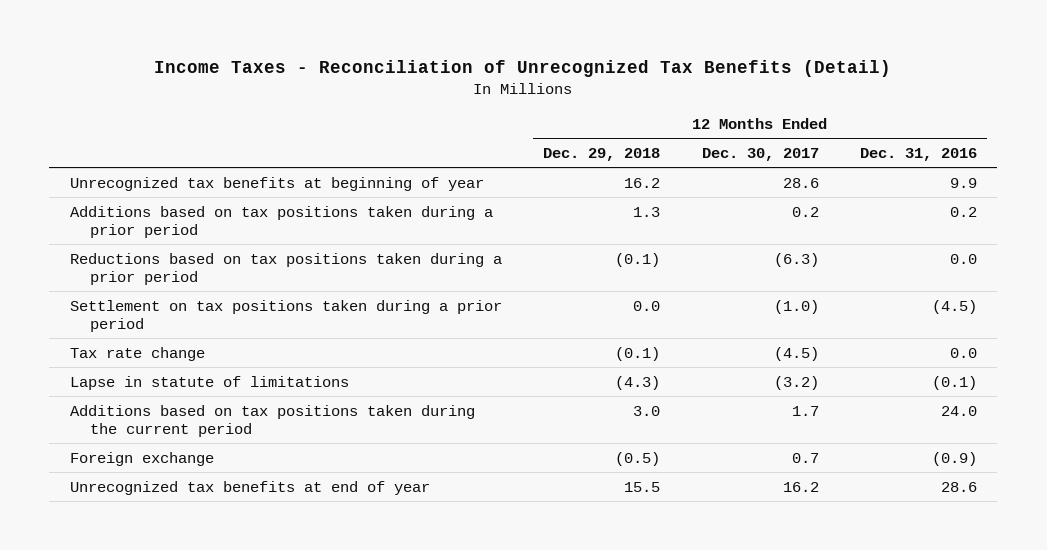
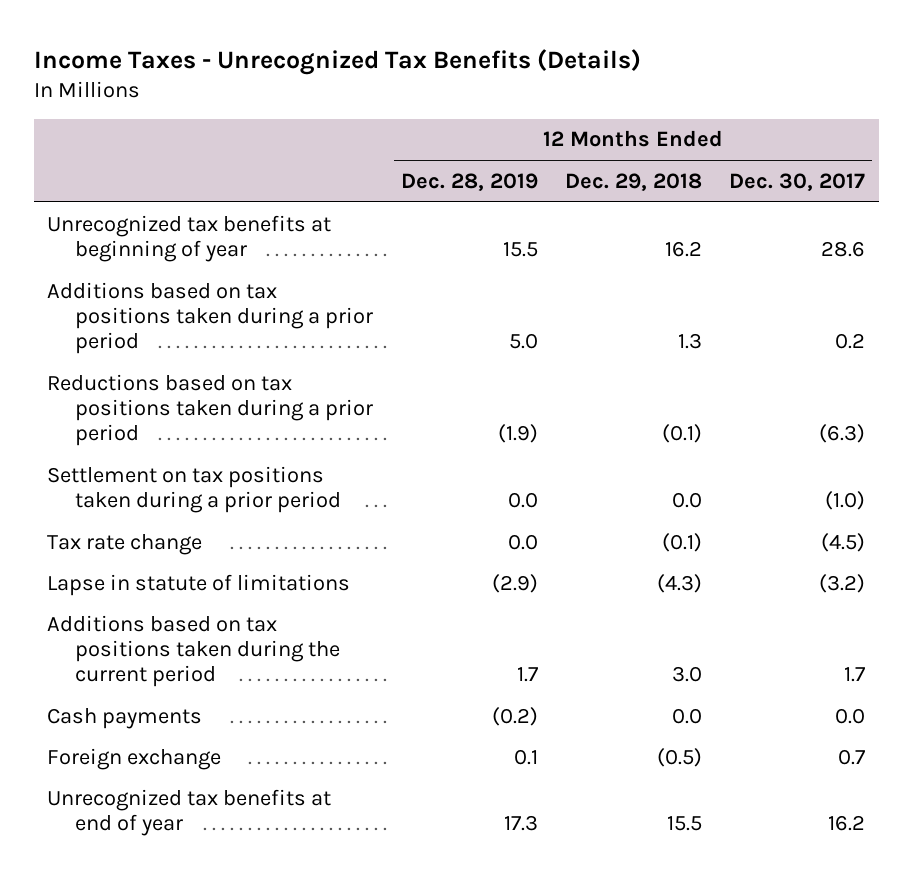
[154,60,892,78] Income Taxes - Reconciliation of Unrecognized Tax Benefits (Detail) -> [33,48,641,75] Income Taxes - Unrecognized Tax Benefits (Details)
[859,147,977,161] Dec. 31, 2016 -> none
none -> [400,172,538,191] Dec. 28, 2019
none -> [47,707,203,729] Cash payments

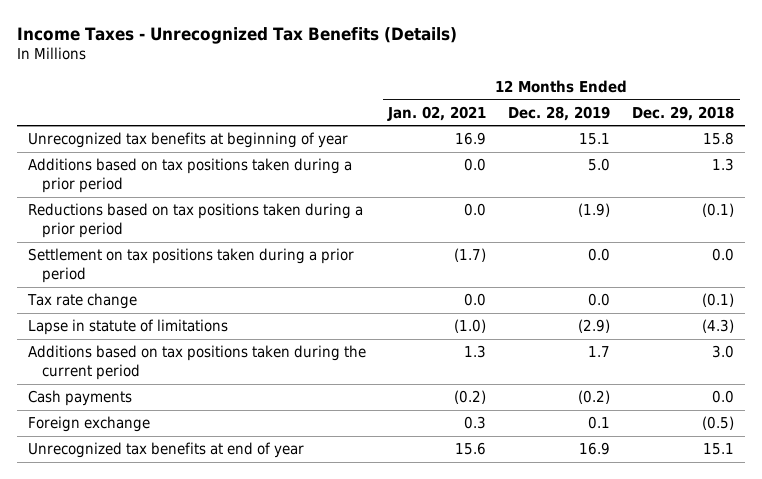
[729,172,866,191] Dec. 30, 2017 -> none
none -> [387,105,487,121] Jan. 02, 2021
[502,241,538,257] 15.5 -> [579,133,611,146] 15.1
[664,240,702,257] 16.2 -> [703,132,735,146] 15.8
[503,814,538,831] 17.3 -> [579,442,611,456] 16.9
[666,815,702,831] 15.5 -> [703,443,735,456] 15.1

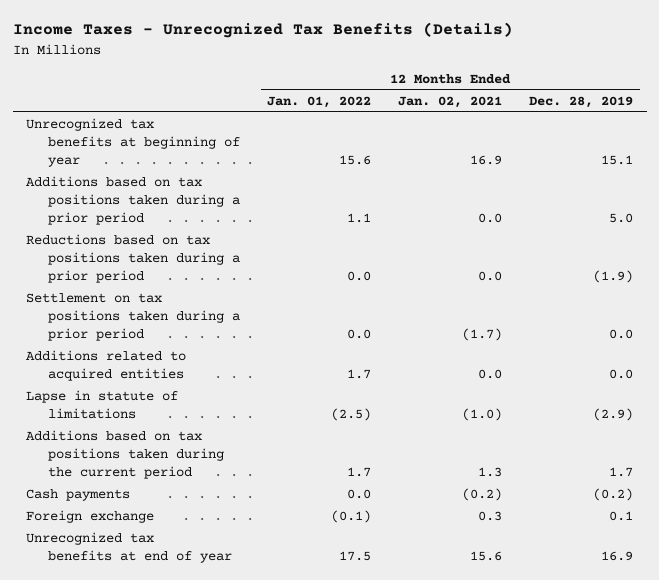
[632,105,735,121] Dec. 29, 2018 -> none
none -> [267,95,372,108] Jan. 01, 2022
[27,293,138,310] Tax rate change -> none
none -> [25,350,186,382] Additions related to acquired entities

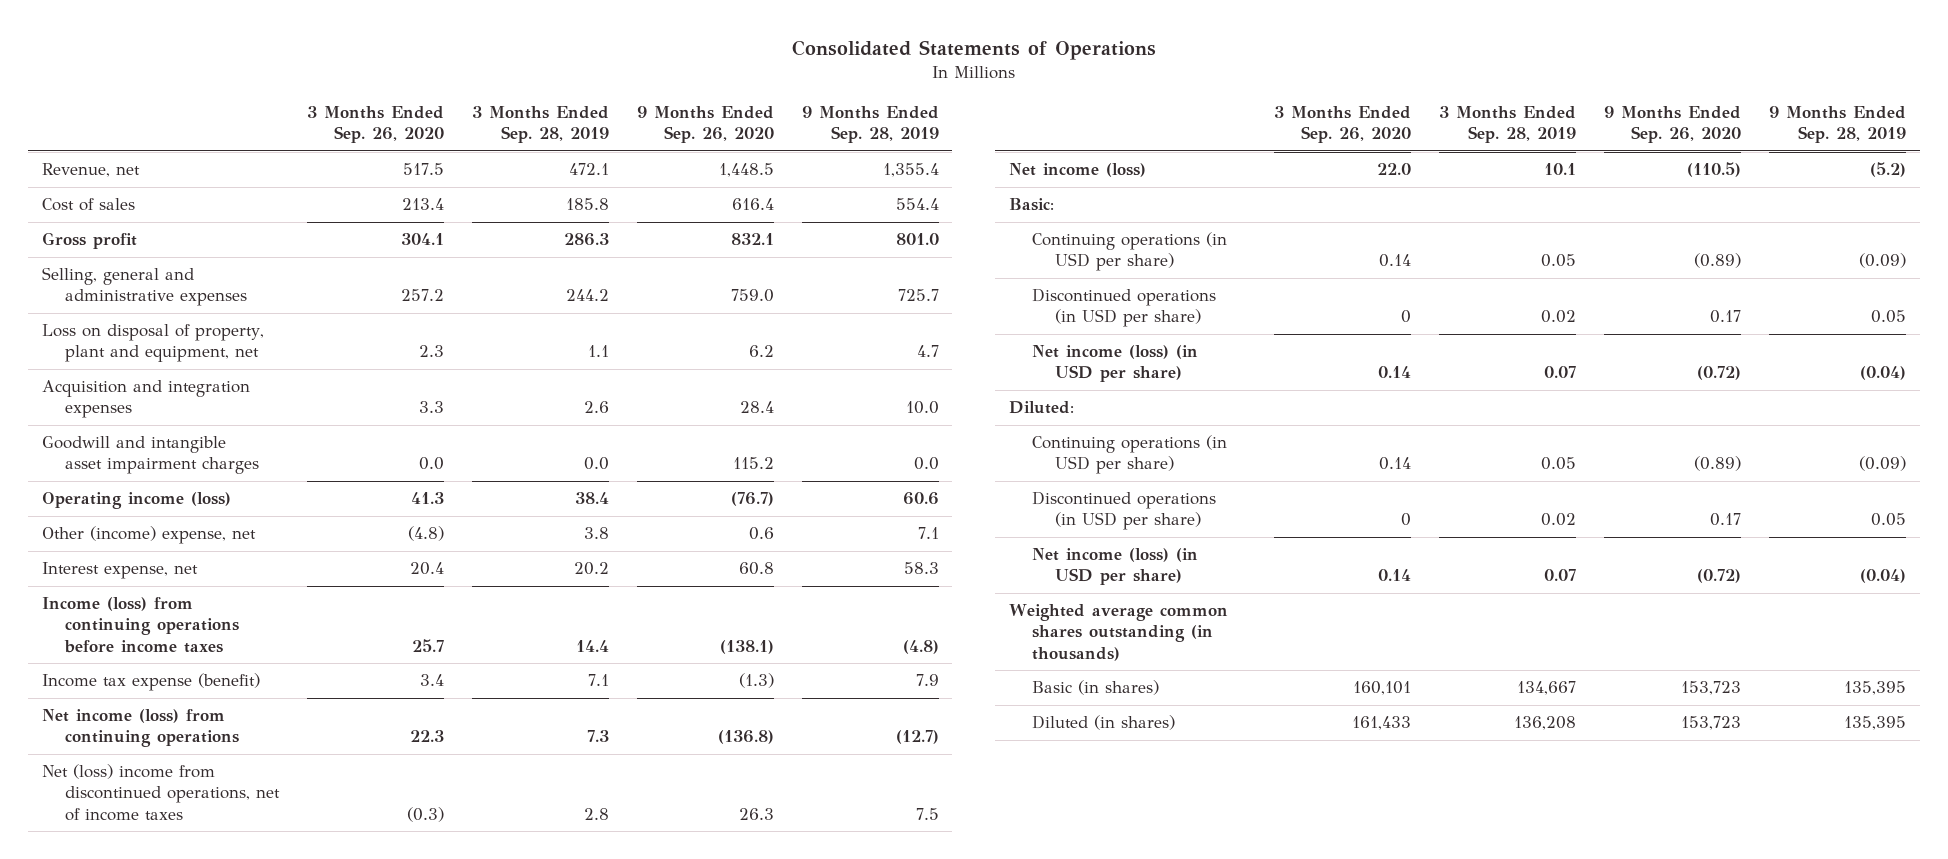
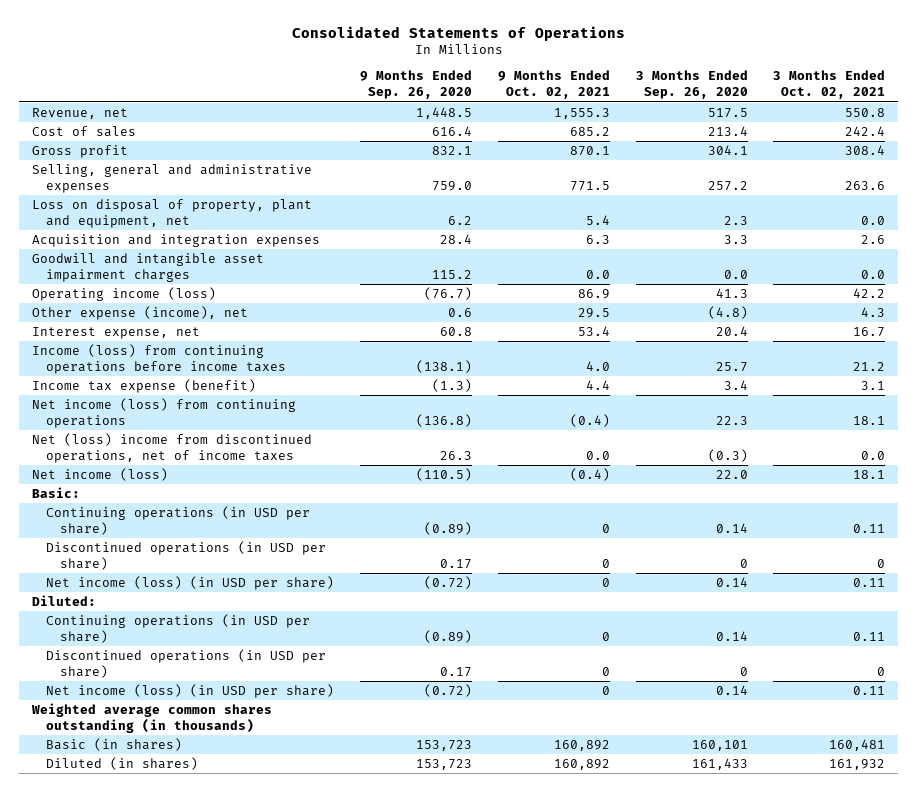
[471,106,609,144] 3 Months Ended Sep. 28, 2019 -> none
[801,106,939,144] 9 Months Ended Sep. 28, 2019 -> none
none -> [497,70,610,100] 9 Months Ended Oct. 02, 2021
none -> [773,70,886,100] 3 Months Ended Oct. 02, 2021
[41,526,256,545] Other (income) expense, net -> [31,305,248,320] Other expense (income), net

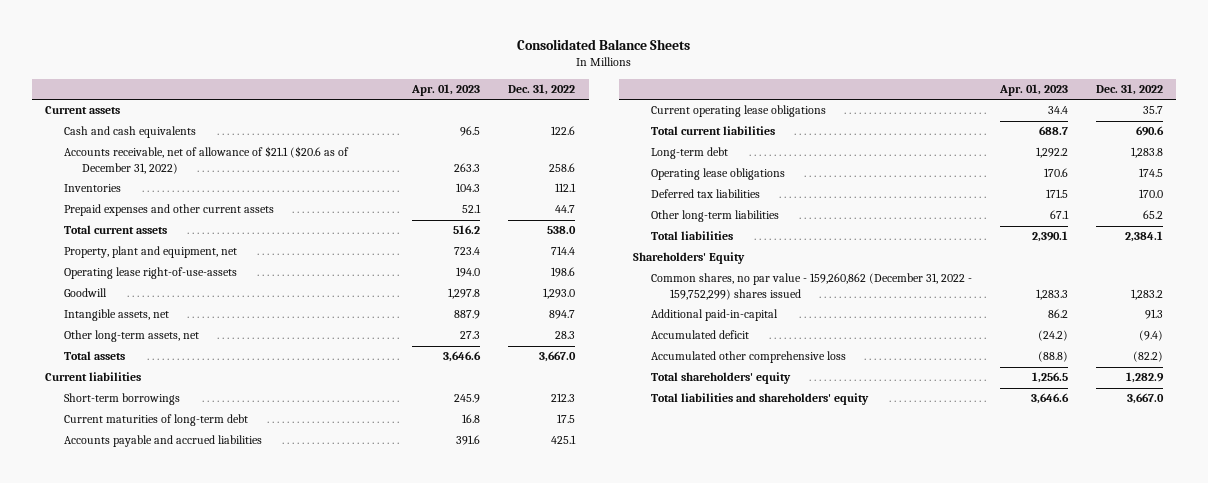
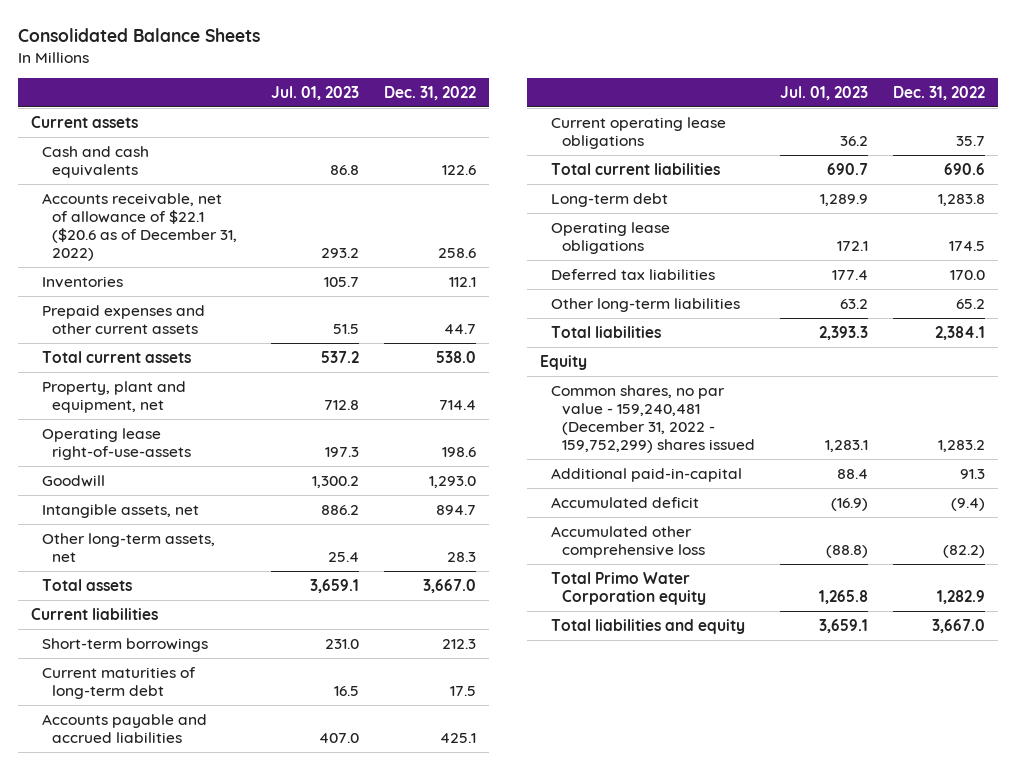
[411,83,481,96] Apr. 01, 2023 -> none
none -> [270,85,359,100] Jul. 01, 2023
[63,146,349,174] Accounts receivable, net of allowance of $21.1 ($20.6 as of December 31, 2022) -> [41,192,238,261] Accounts receivable, net of allowance of $22.1 ($20.6 as of December 31, 2022)
[632,252,745,265] Shareholders' Equity -> [539,354,587,370] Equity
[651,273,973,300] Common shares, no par value - 159,260,862 (December 31, 2022 - 159,752,299) shares issued -> [550,384,755,453] Common shares, no par value - 159,240,481 (December 31, 2022 - 159,752,299) shares issued
[651,372,792,385] Total shareholders' equity -> [550,571,706,605] Total Primo Water Corporation equity
[651,393,870,406] Total liabilities and shareholders' equity -> [550,618,745,634] Total liabilities and equity

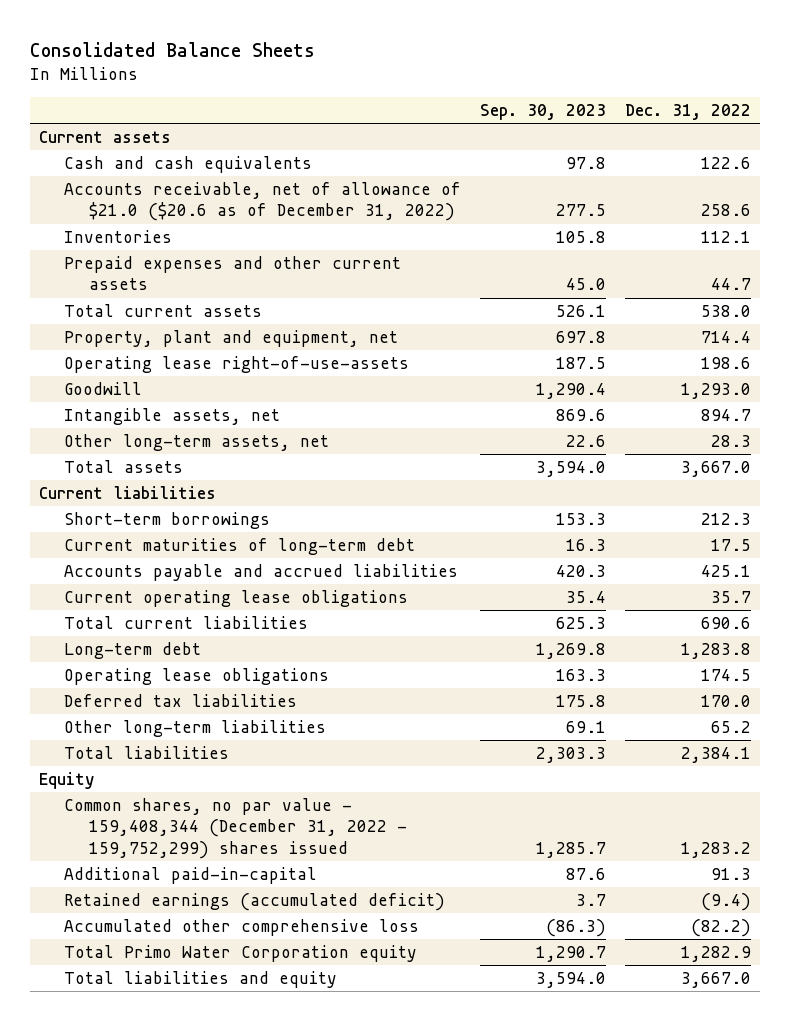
[270,85,359,100] Jul. 01, 2023 -> none
none -> [479,103,606,120] Sep. 30, 2023
[41,192,238,261] Accounts receivable, net of allowance of $22.1 ($20.6 as of December 31, 2022) -> [64,182,462,222] Accounts receivable, net of allowance of $21.0 ($20.6 as of December 31, 2022)
[550,384,755,453] Common shares, no par value - 159,240,481 (December 31, 2022 - 159,752,299) shares issued -> [64,798,408,859] Common shares, no par value - 159,408,344 (December 31, 2022 - 159,752,299) shares issued
[550,496,699,508] Accumulated deficit -> [64,893,446,912] Retained earnings (accumulated deficit)

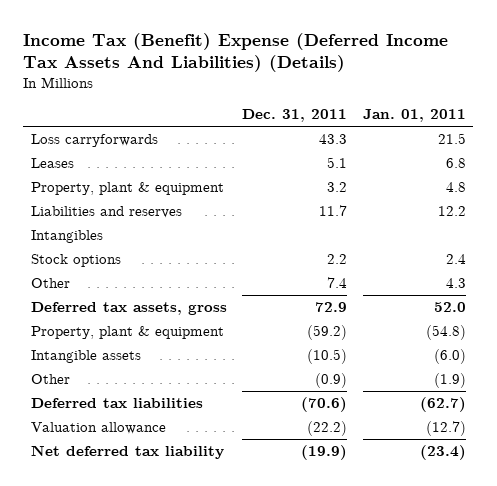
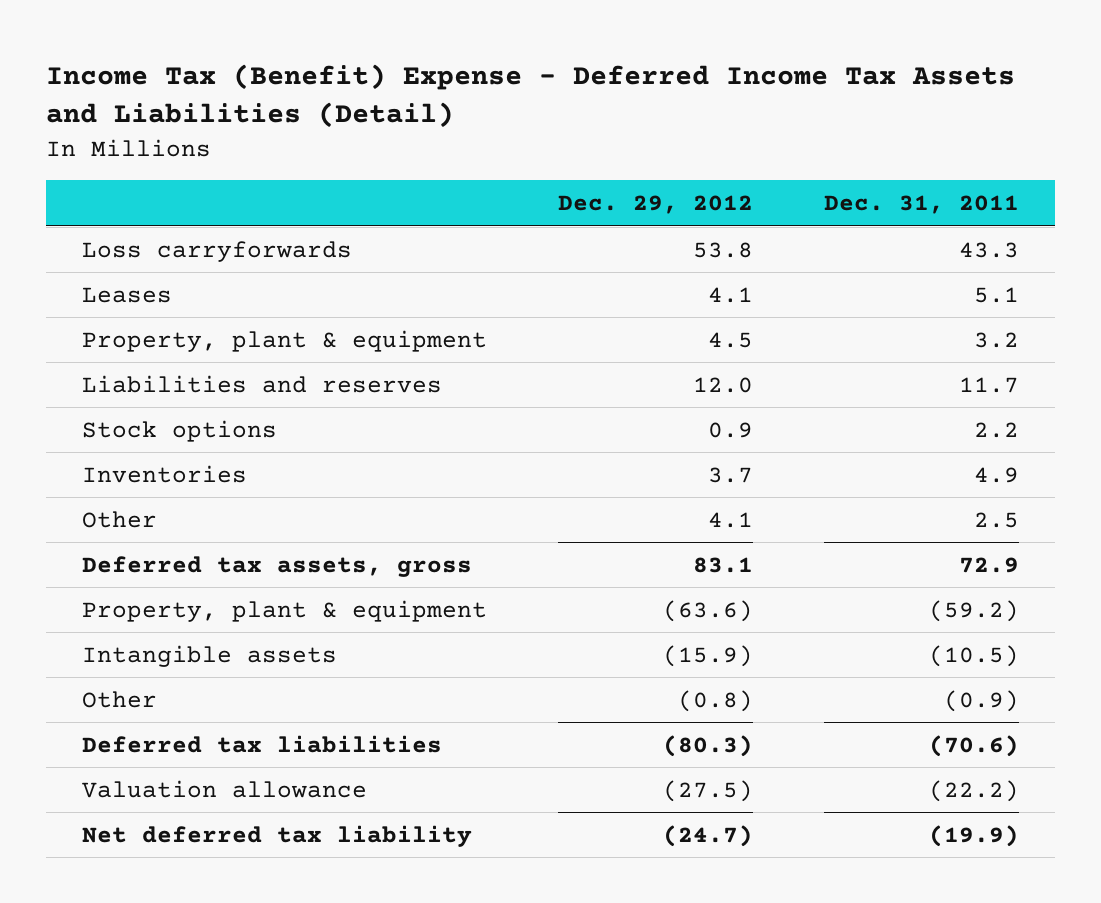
[23,32,449,73] Income Tax (Benefit) Expense (Deferred Income Tax Assets And Liabilities) (Details) -> [45,64,1015,129] Income Tax (Benefit) Expense - Deferred Income Tax Assets and Liabilities (Detail)
[362,109,466,123] Jan. 01, 2011 -> none
none -> [557,195,753,215] Dec. 29, 2012
[30,229,103,243] Intangibles -> none
none -> [81,464,247,483] Inventories
[327,276,348,288] 7.4 -> [974,511,1020,528] 2.5

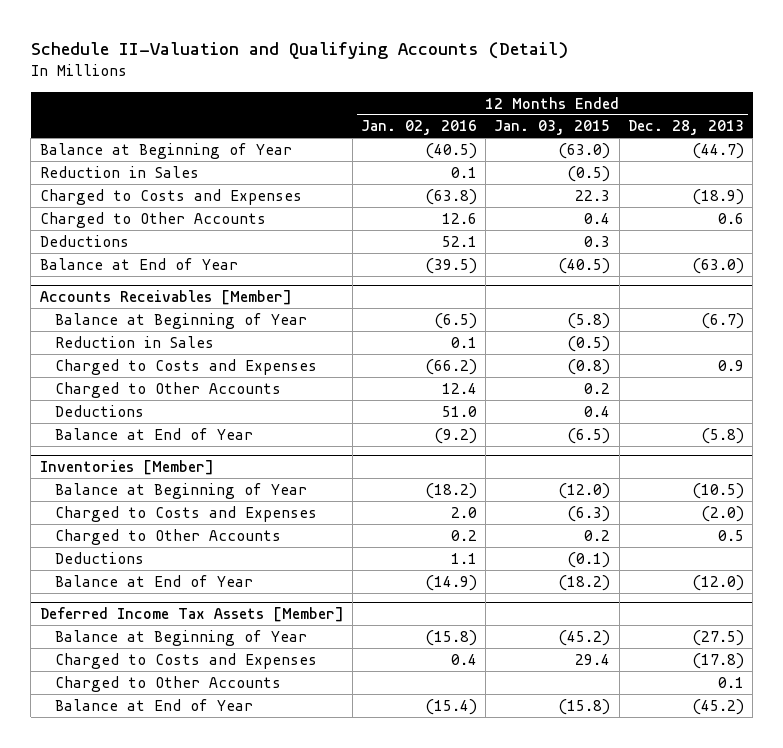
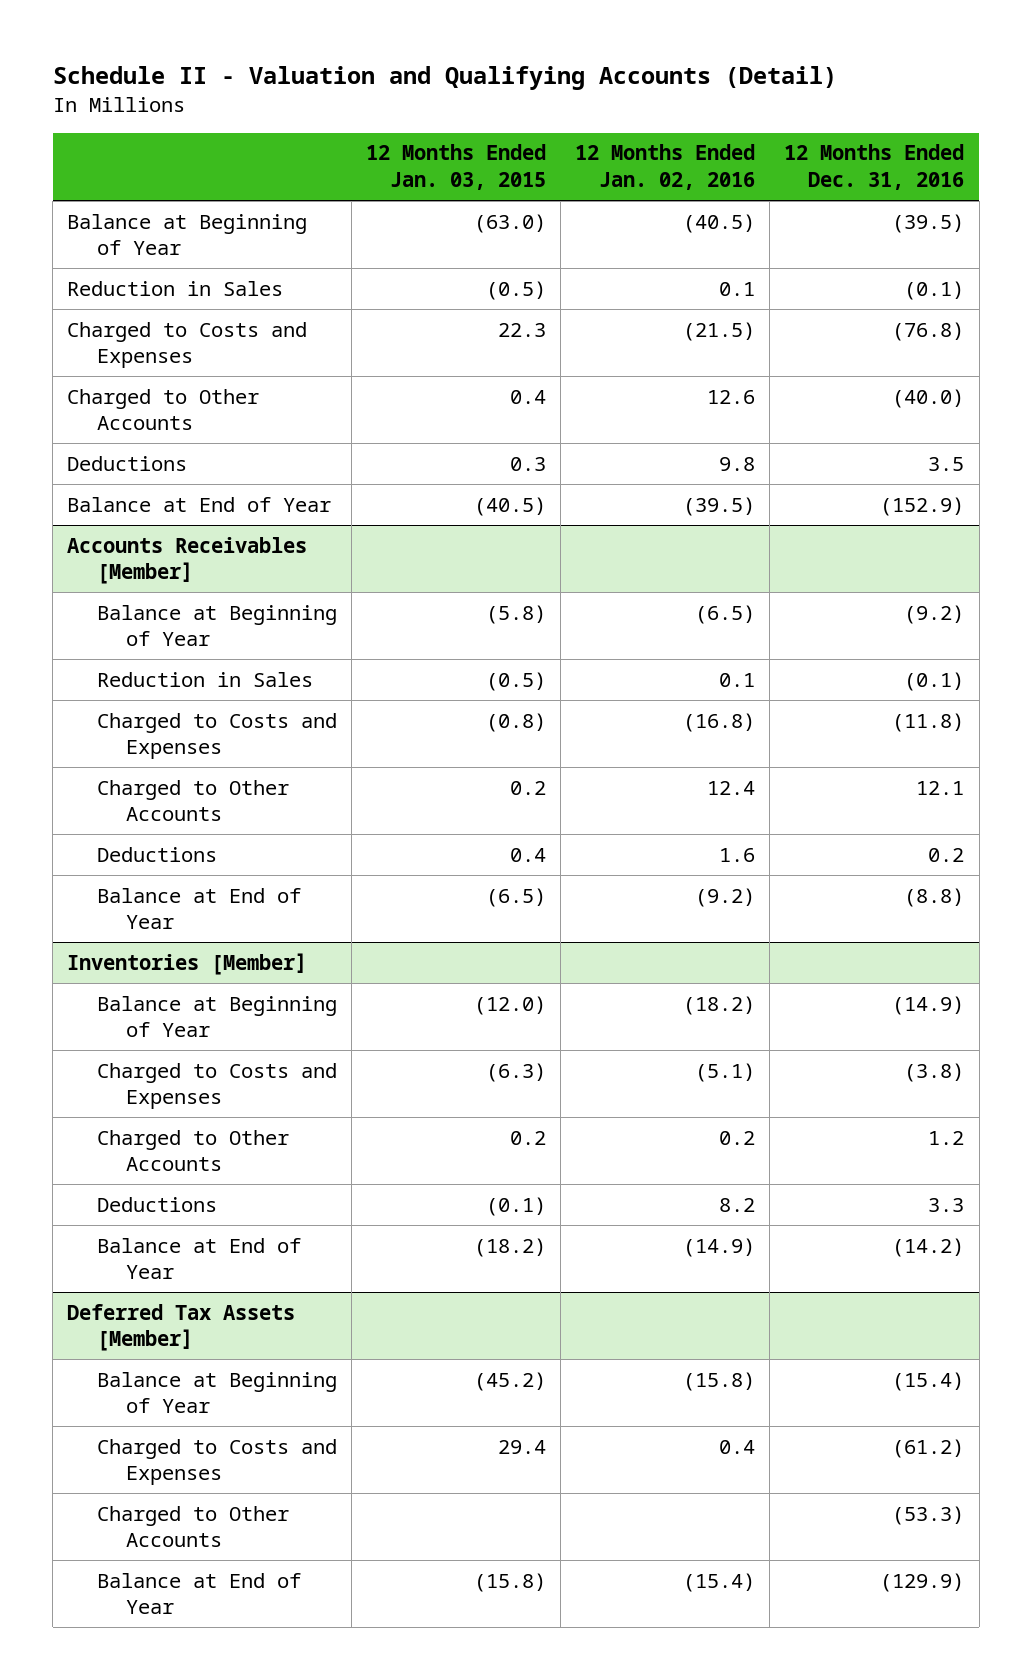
[30,42,568,60] Schedule II-Valuation and Qualifying Accounts (Detail) -> [52,66,837,91] Schedule II - Valuation and Qualifying Accounts (Detail)
[627,120,744,136] Dec. 28, 2013 -> none
none -> [784,144,965,191] 12 Months Ended Dec. 31, 2016
[425,188,478,205] (63.8) -> [683,321,756,341] (21.5)
[442,235,478,247] 52.1 -> [719,456,756,471] 9.8
[425,358,478,375] (66.2) -> [683,712,756,732] (16.8)
[442,405,478,417] 51.0 -> [719,847,756,862] 1.6
[451,506,478,518] 2.0 -> [695,1062,756,1082] (5.1)
[451,552,478,564] 1.1 -> [719,1197,756,1212] 8.2
[39,606,344,622] Deferred Income Tax Assets [Member] -> [67,1303,296,1352] Deferred Tax Assets [Member]

